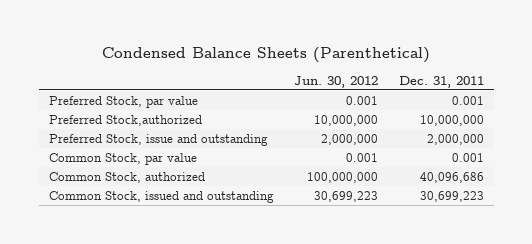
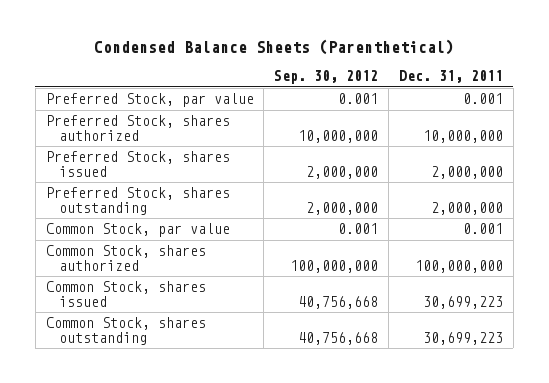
[294,75,379,88] Jun. 30, 2012 -> none
none -> [274,69,379,84] Sep. 30, 2012
[48,115,202,127] Preferred Stock,authorized -> [45,115,230,141] Preferred Stock, shares authorized
[48,134,268,147] Preferred Stock, issue and outstanding -> [45,151,230,177] Preferred Stock, shares issued
none -> [45,187,230,215] Preferred Stock, shares outstanding
[48,172,205,184] Common Stock, authorized -> [45,245,206,271] Common Stock, shares authorized
[419,172,484,184] 40,096,686 -> [414,259,503,273] 100,000,000
[48,191,274,204] Common Stock, issued and outstanding -> [45,281,206,307] Common Stock, shares issued
none -> [45,317,206,345] Common Stock, shares outstanding

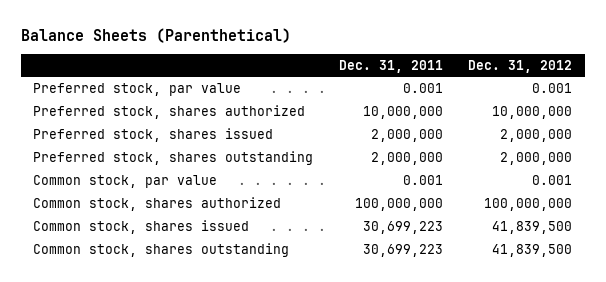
[94,39,455,56] Condensed Balance Sheets (Parenthetical) -> [20,27,291,43] Balance Sheets (Parenthetical)
[274,69,379,84] Sep. 30, 2012 -> none
none -> [468,59,573,73] Dec. 31, 2012
[45,93,254,108] Preferred Stock, par value -> [33,83,242,97] Preferred stock, par value
[45,115,230,141] Preferred Stock, shares authorized -> [33,105,306,120] Preferred stock, shares authorized
[45,151,230,177] Preferred Stock, shares issued -> [33,128,274,143] Preferred stock, shares issued
[45,187,230,215] Preferred Stock, shares outstanding -> [33,151,314,166] Preferred stock, shares outstanding
[45,223,230,238] Common Stock, par value -> [33,175,218,189] Common stock, par value
[45,245,206,271] Common Stock, shares authorized -> [33,197,282,212] Common stock, shares authorized
[45,281,206,307] Common Stock, shares issued -> [33,220,250,235] Common stock, shares issued
[45,317,206,345] Common Stock, shares outstanding -> [33,243,290,258] Common stock, shares outstanding

